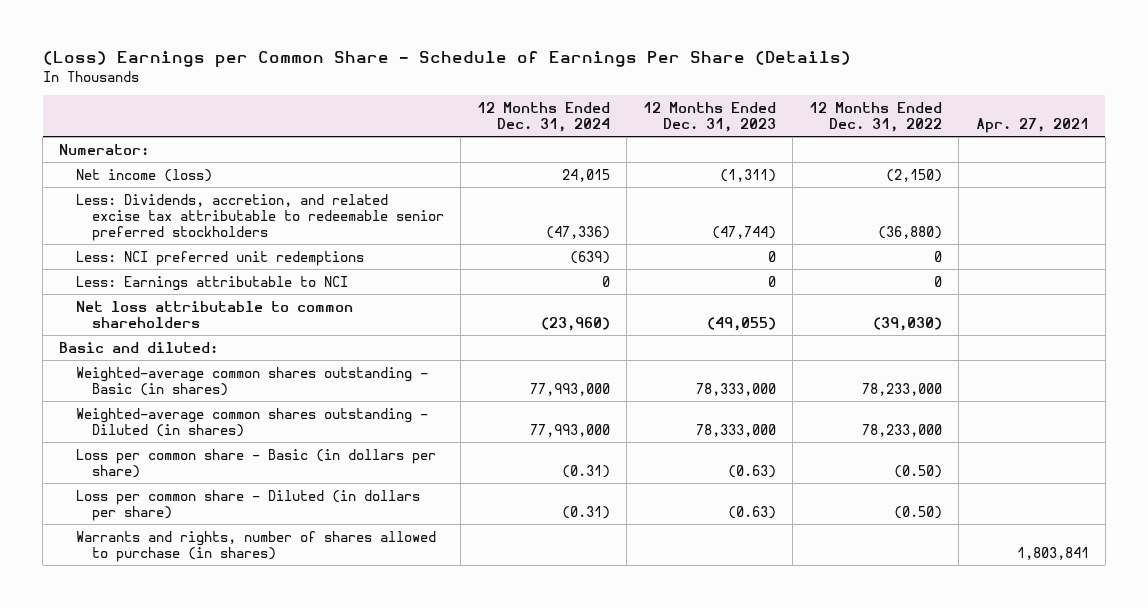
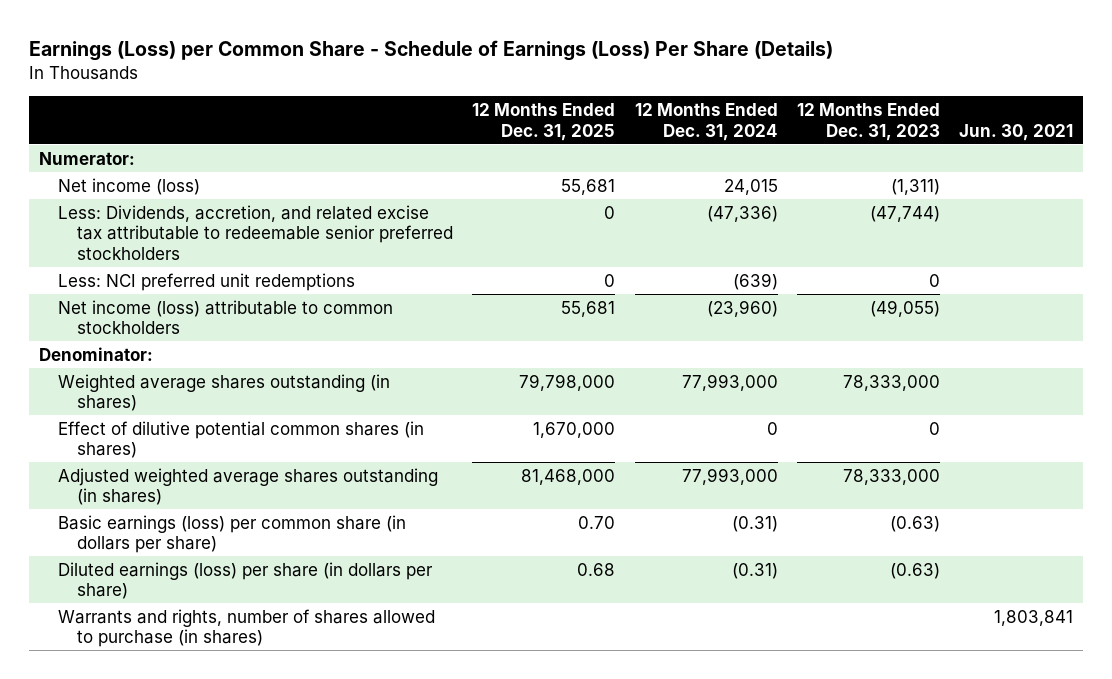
[42,51,851,68] (Loss) Earnings per Common Share - Schedule of Earnings Per Share (Details) -> [29,40,834,62] Earnings (Loss) per Common Share - Schedule of Earnings (Loss) Per Share (Details)
[809,101,943,132] 12 Months Ended Dec. 31, 2022 -> none
[975,117,1089,133] Apr. 27, 2021 -> none
none -> [472,102,616,141] 12 Months Ended Dec. 31, 2025
none -> [959,123,1074,141] Jun. 30, 2021
[75,275,348,291] Less: Earnings attributable to NCI -> none
[59,341,219,353] Basic and diluted: -> none
[75,300,353,328] Net loss attributable to common shareholders -> [58,299,394,335] Net income (loss) attributable to common stockholders
none -> [39,346,154,361] Denominator:
[75,366,428,396] Weighted-average common shares outstanding - Basic (in shares) -> [58,373,391,412] Weighted average shares outstanding (in shares)
none -> [58,420,425,459] Effect of dilutive potential common shares (in shares)
[75,407,428,437] Weighted-average common shares outstanding - Diluted (in shares) -> [58,467,439,506] Adjusted weighted average shares outstanding (in shares)
[75,448,436,478] Loss per common share - Basic (in dollars per share) -> [58,514,407,554] Basic earnings (loss) per common share (in dollars per share)
[75,489,420,521] Loss per common share - Diluted (in dollars per share) -> [58,561,434,600] Diluted earnings (loss) per share (in dollars per share)

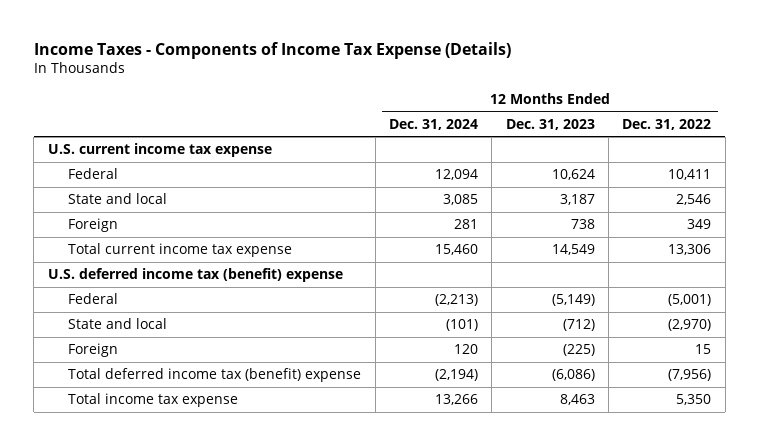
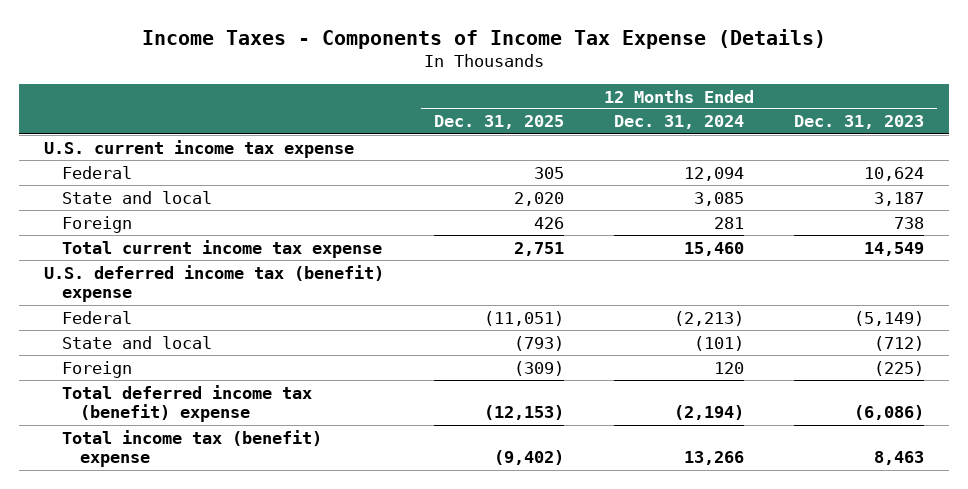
[622,118,712,130] Dec. 31, 2022 -> none
none -> [433,115,564,130] Dec. 31, 2025
[68,393,239,408] Total income tax expense -> [61,429,322,468] Total income tax (benefit) expense

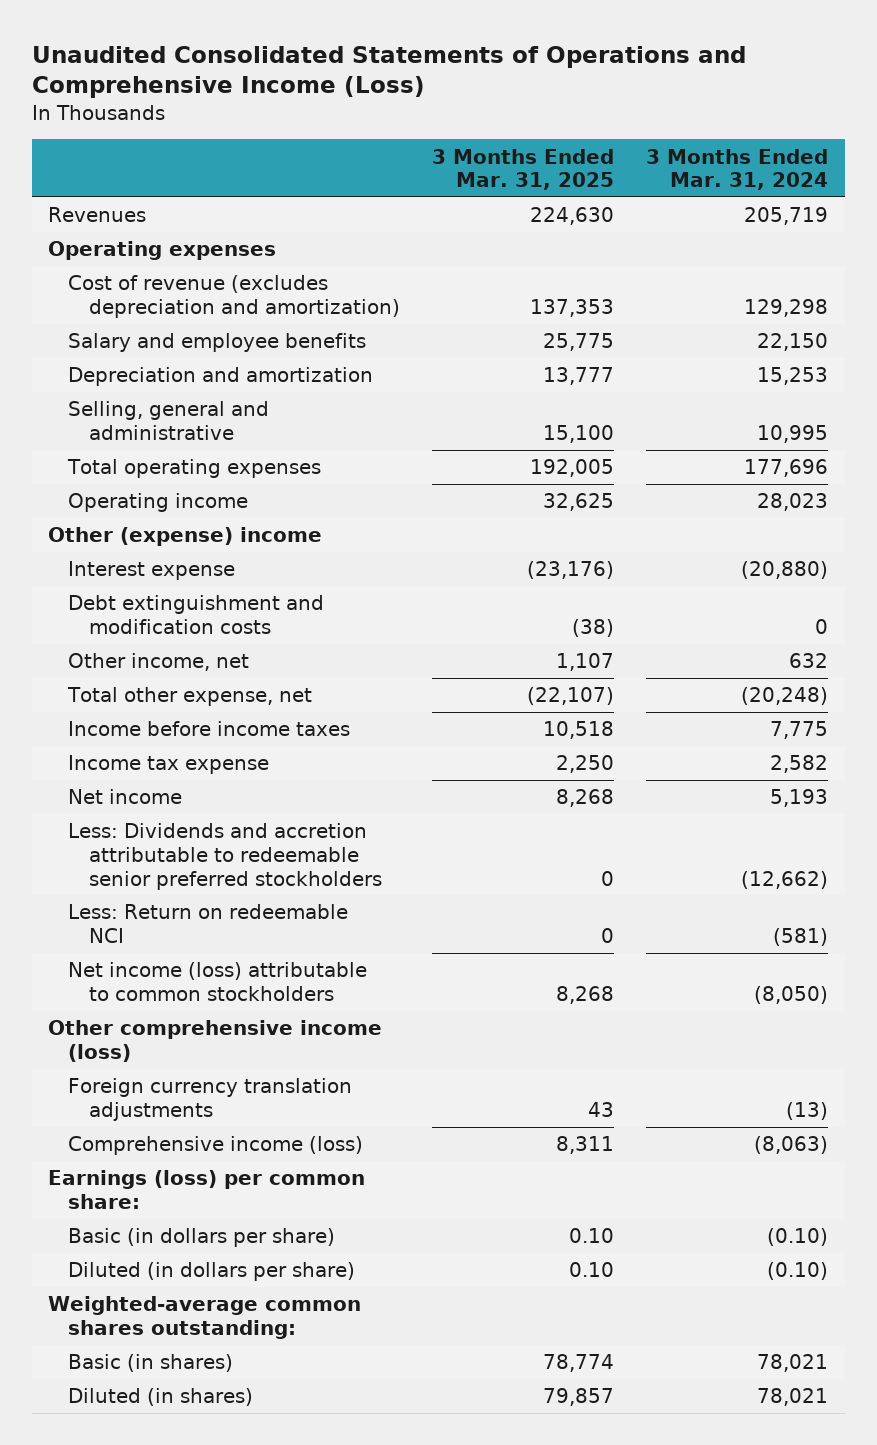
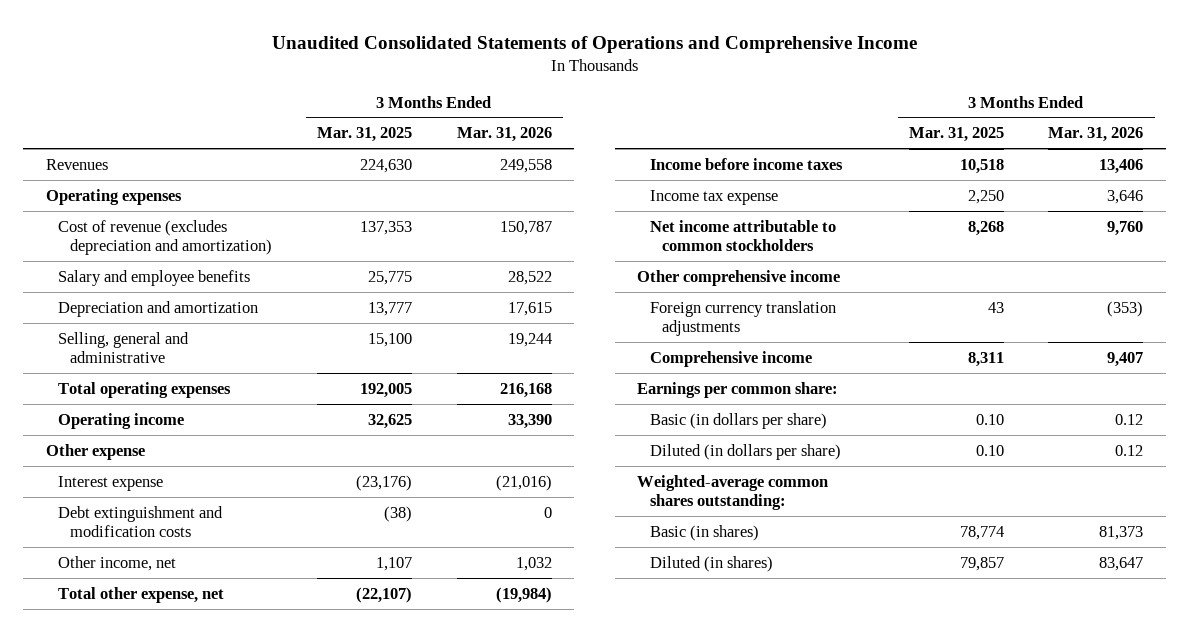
[32,45,747,99] Unaudited Consolidated Statements of Operations and Comprehensive Income (Loss) -> [271,35,917,53] Unaudited Consolidated Statements of Operations and Comprehensive Income
[646,148,829,191] 3 Months Ended Mar. 31, 2024 -> none
none -> [456,127,552,143] Mar. 31, 2026
[48,527,323,547] Other (expense) income -> [45,443,145,460] Other expense
[68,789,183,805] Net income -> none
[68,823,382,890] Less: Dividends and accretion attributable to redeemable senior preferred stockholders -> none
[68,904,349,943] Less: Return on redeemable NCI -> none
[68,962,368,1001] Net income (loss) attributable to common stockholders -> [649,219,836,251] Net income attributable to common stockholders
[48,1020,383,1062] Other comprehensive income (loss) -> [637,269,841,286] Other comprehensive income
[68,1136,364,1156] Comprehensive income (loss) -> [649,350,812,367] Comprehensive income
[48,1170,366,1209] Earnings (loss) per common share: -> [637,381,839,398] Earnings per common share:

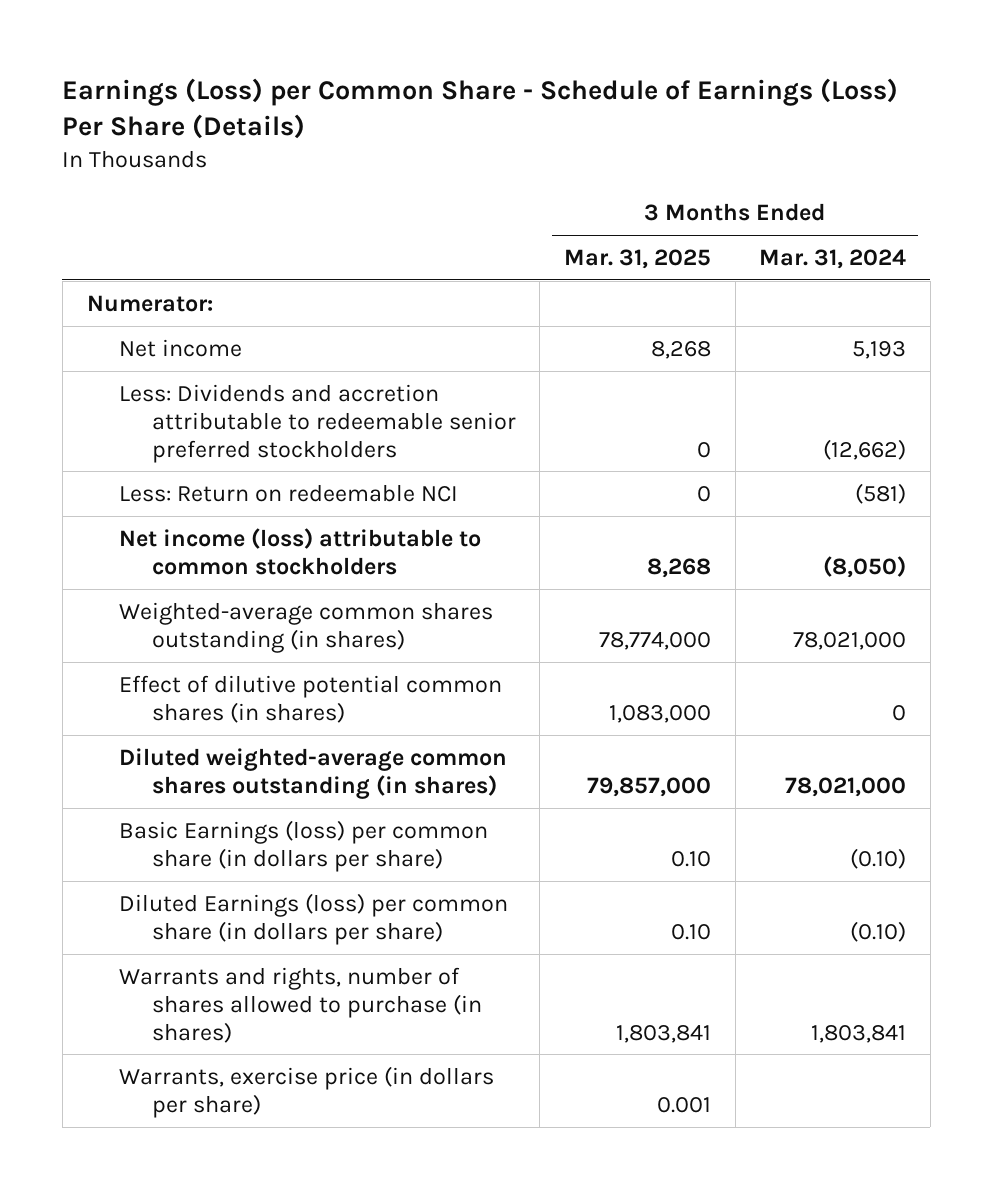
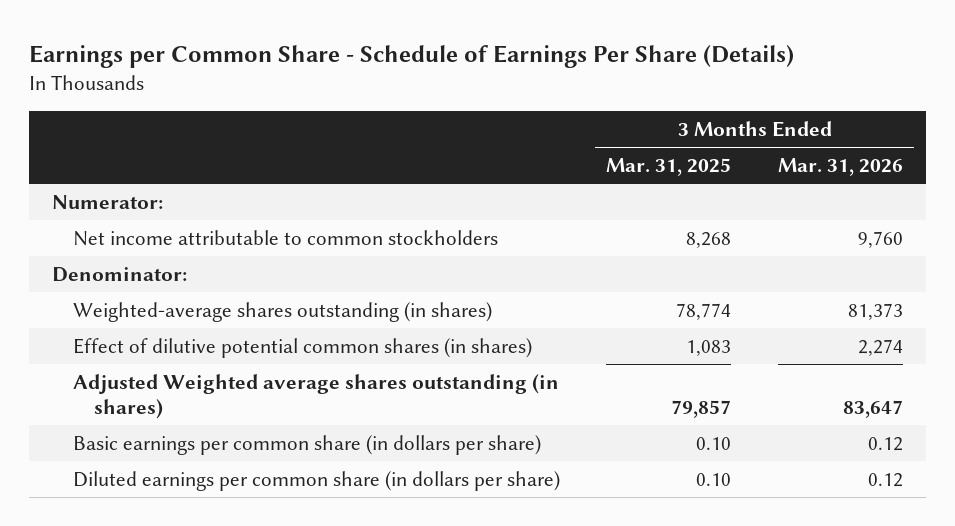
[62,77,899,140] Earnings (Loss) per Common Share - Schedule of Earnings (Loss) Per Share (Details) -> [29,44,795,68] Earnings per Common Share - Schedule of Earnings Per Share (Details)
[759,249,907,270] Mar. 31, 2024 -> none
none -> [777,157,903,176] Mar. 31, 2026
[119,338,243,357] Net income -> none
[119,383,516,463] Less: Dividends and accretion attributable to redeemable senior preferred stockholders -> none
[119,483,459,502] Less: Return on redeemable NCI -> none
[119,966,482,1043] Warrants and rights, number of shares allowed to purchase (in shares) -> none
[119,1065,495,1118] Warrants, exercise price (in dollars per share) -> none
[119,527,482,575] Net income (loss) attributable to common stockholders -> [72,229,498,246] Net income attributable to common stockholders
none -> [52,266,188,282] Denominator:
[119,601,494,653] Weighted-average common shares outstanding (in shares) -> [72,301,492,322] Weighted-average shares outstanding (in shares)
[598,631,711,650] 78,774,000 -> [676,302,732,320] 78,774
[608,704,711,723] 1,083,000 -> [686,339,732,356] 1,083
[119,747,508,799] Diluted weighted-average common shares outstanding (in shares) -> [72,373,559,419] Adjusted Weighted average shares outstanding (in shares)
[586,776,711,797] 79,857,000 -> [671,399,732,418] 79,857
[119,819,489,872] Basic Earnings (loss) per common share (in dollars per share) -> [72,434,541,455] Basic earnings per common share (in dollars per share)
[119,892,509,945] Diluted Earnings (loss) per common share (in dollars per share) -> [72,470,560,491] Diluted earnings per common share (in dollars per share)

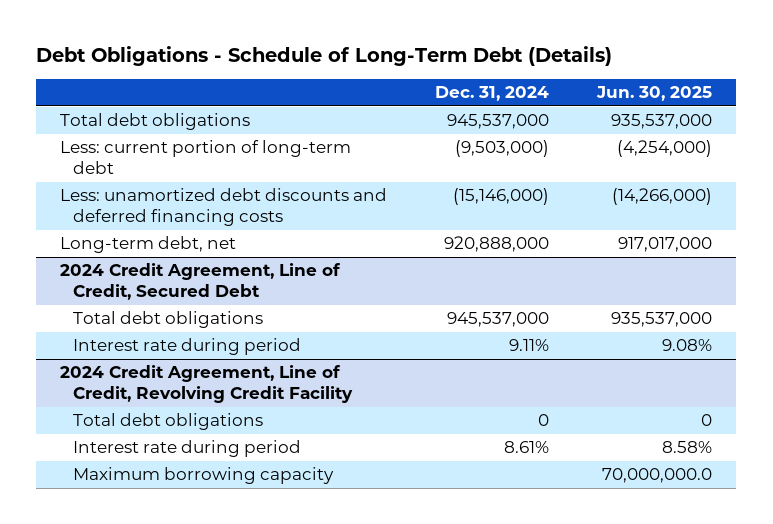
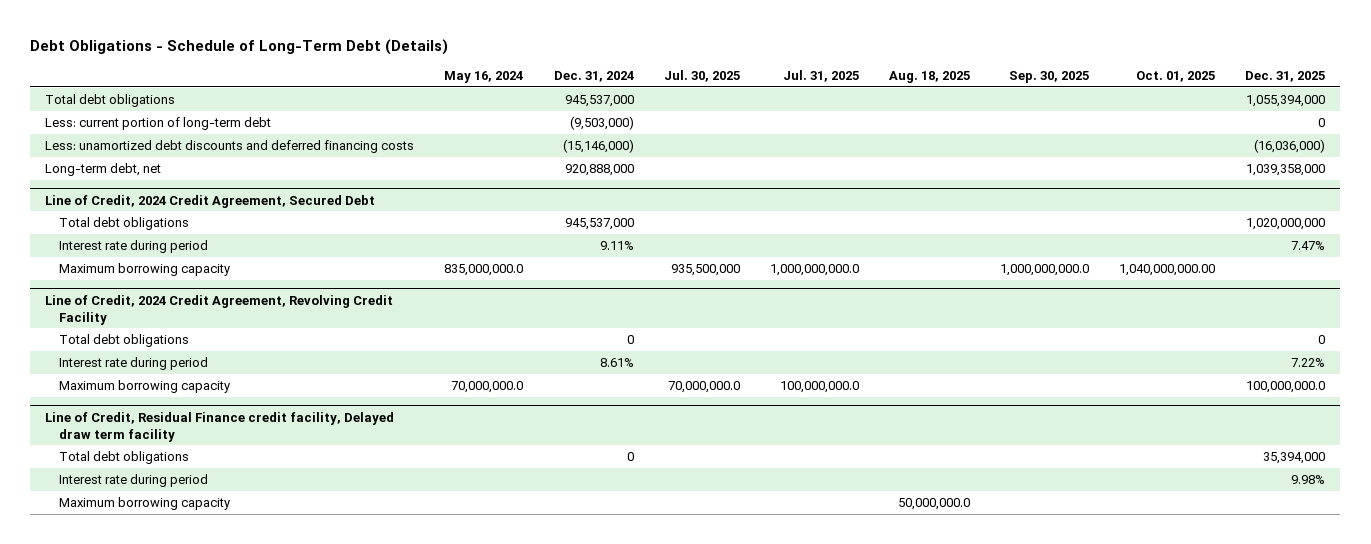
[596,86,713,102] Jun. 30, 2025 -> none
none -> [444,71,524,84] May 16, 2024
none -> [663,70,740,83] Jul. 30, 2025
none -> [782,70,859,83] Jul. 31, 2025
none -> [888,71,970,84] Aug. 18, 2025
none -> [1009,71,1090,84] Sep. 30, 2025
none -> [1136,71,1216,83] Oct. 01, 2025
none -> [1245,71,1326,83] Dec. 31, 2025
[60,263,342,301] 2024 Credit Agreement, Line of Credit, Secured Debt -> [45,194,376,208] Line of Credit, 2024 Credit Agreement, Secured Debt
none -> [58,263,230,277] Maximum borrowing capacity
[60,365,354,404] 2024 Credit Agreement, Line of Credit, Revolving Credit Facility -> [45,294,394,325] Line of Credit, 2024 Credit Agreement, Revolving Credit Facility
none -> [45,411,395,442] Line of Credit, Residual Finance credit facility, Delayed draw term facility
none -> [58,451,189,465] Total debt obligations
none -> [58,474,208,488] Interest rate during period
none -> [58,497,230,511] Maximum borrowing capacity

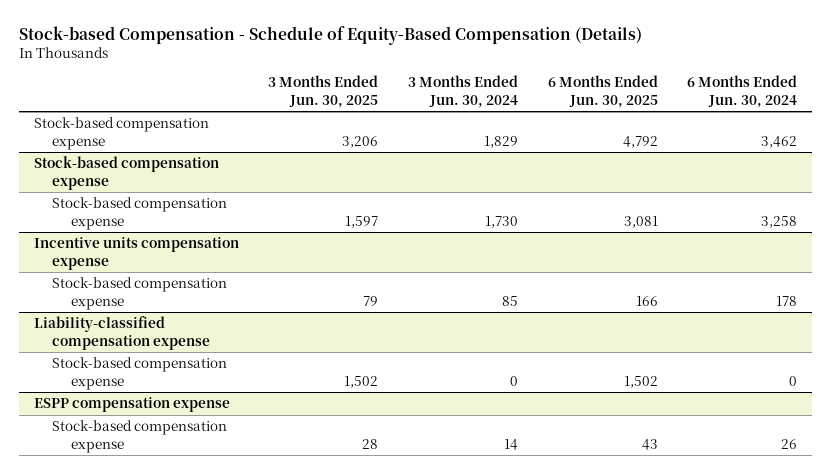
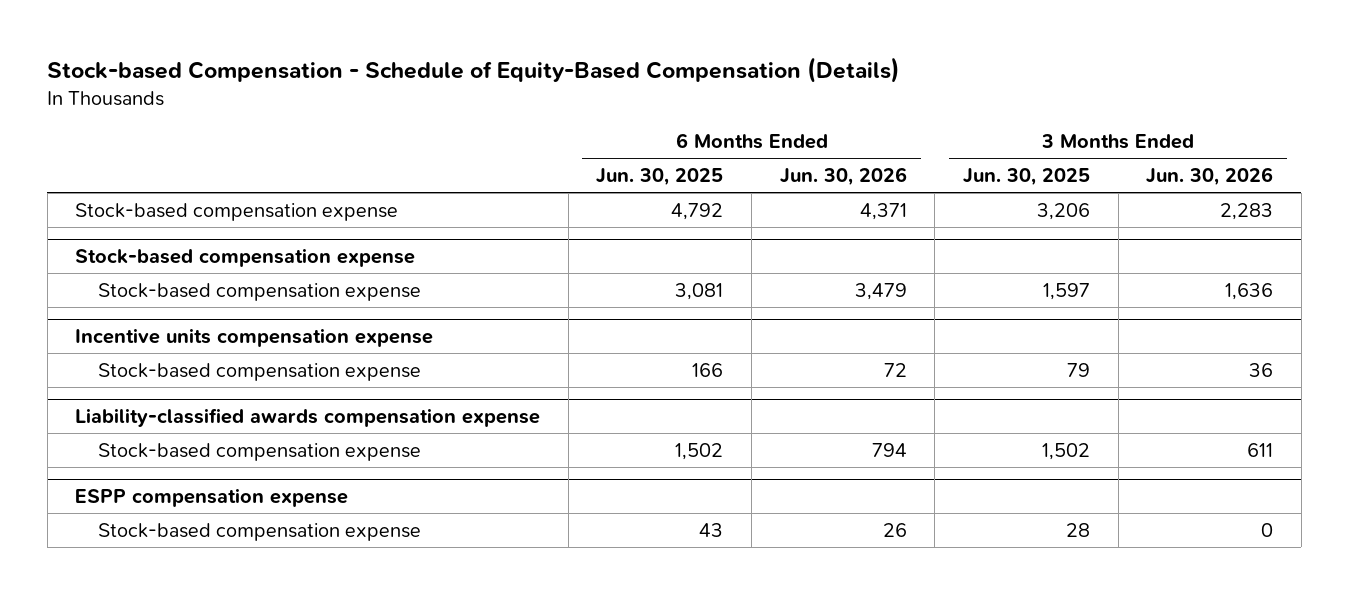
[408,75,519,108] 3 Months Ended Jun. 30, 2024 -> none
[687,75,798,108] 6 Months Ended Jun. 30, 2024 -> none
none -> [779,166,907,186] Jun. 30, 2026
none -> [1146,166,1274,186] Jun. 30, 2026
[33,316,211,350] Liability-classified compensation expense -> [75,407,541,427] Liability-classified awards compensation expense

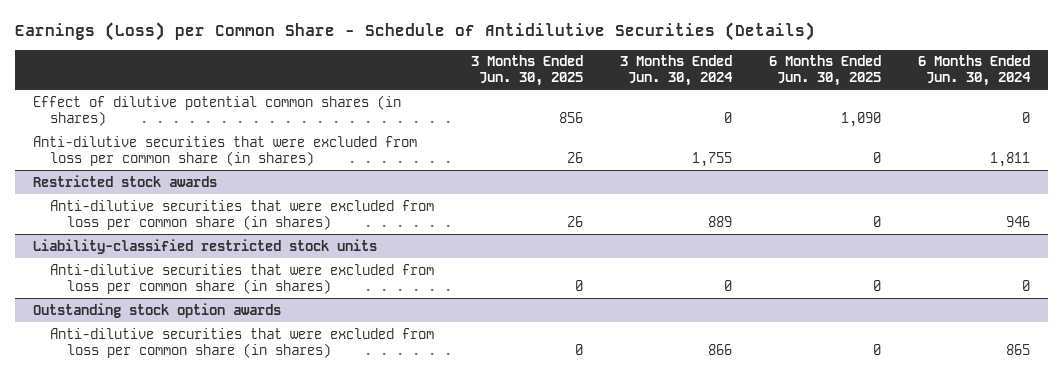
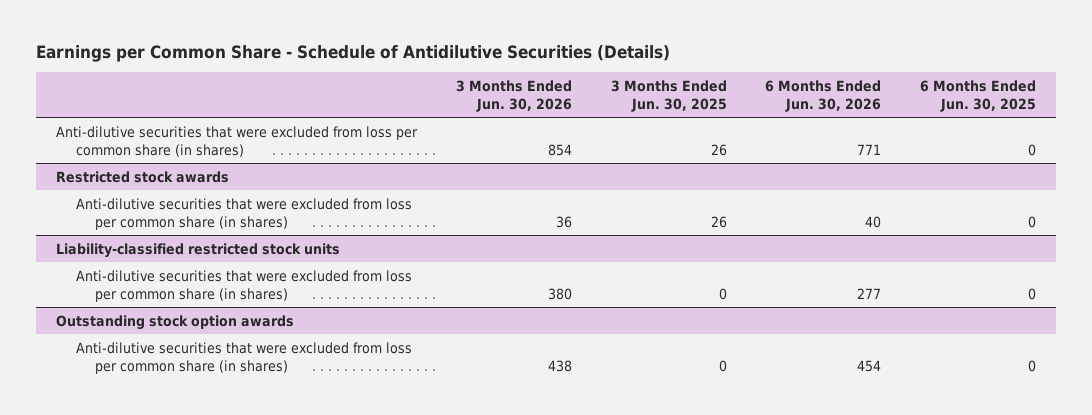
[14,21,815,41] Earnings (Loss) per Common Share - Schedule of Antidilutive Securities (Details) -> [36,45,671,63] Earnings per Common Share - Schedule of Antidilutive Securities (Details)
[619,55,733,87] 3 Months Ended Jun. 30, 2024 -> none
[917,55,1031,87] 6 Months Ended Jun. 30, 2024 -> none
none -> [455,80,572,112] 3 Months Ended Jun. 30, 2026
none -> [765,80,882,112] 6 Months Ended Jun. 30, 2026
[33,94,402,126] Effect of dilutive potential common shares (in shares) -> none

